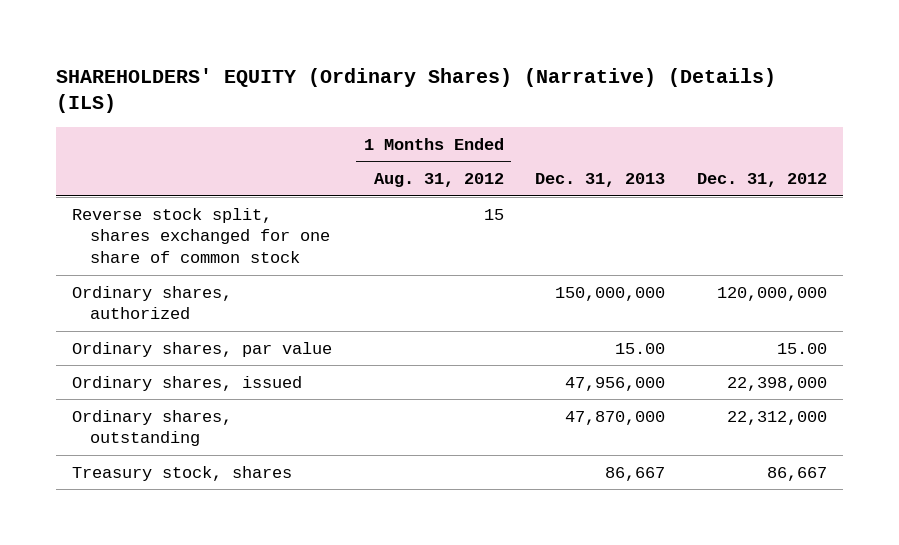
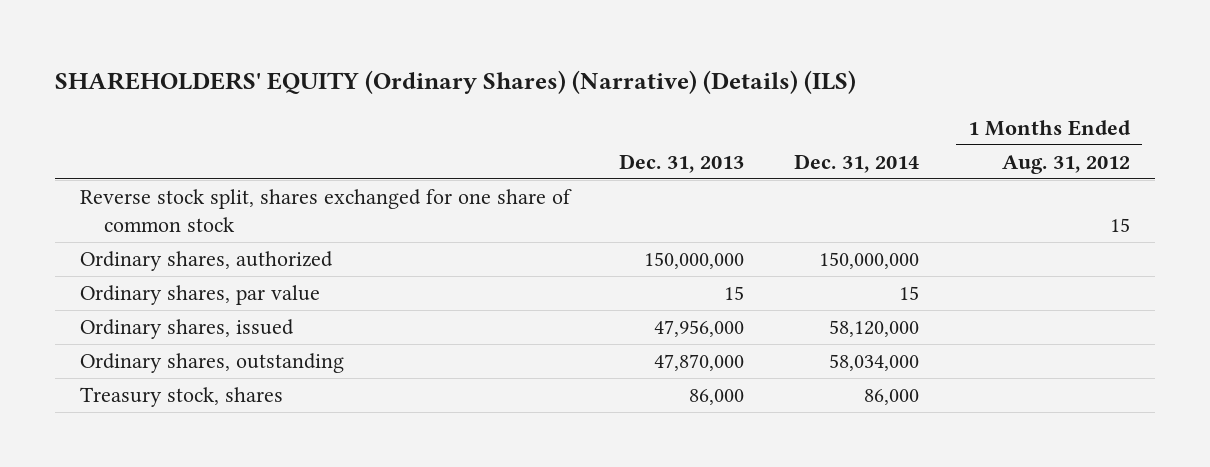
[696,173,827,188] Dec. 31, 2012 -> none
none -> [793,153,919,173] Dec. 31, 2014
[615,342,666,354] 15.00 -> [724,286,745,301] 15
[605,466,666,481] 86,667 -> [689,389,745,406] 86,000

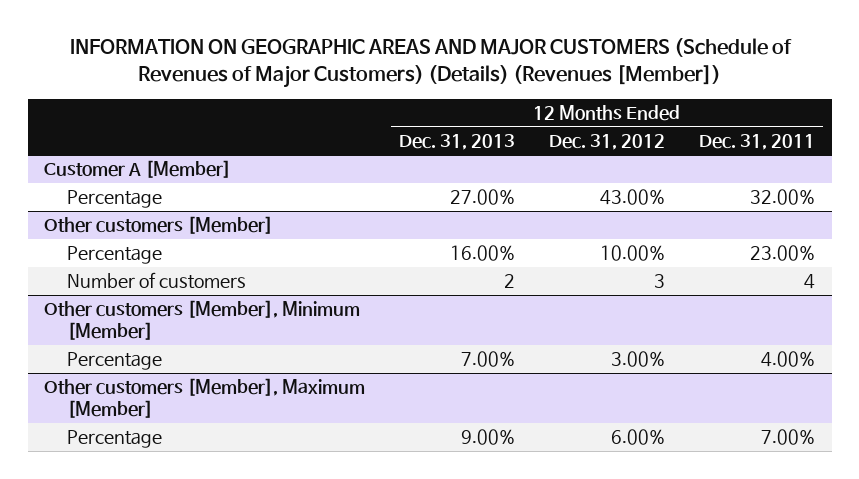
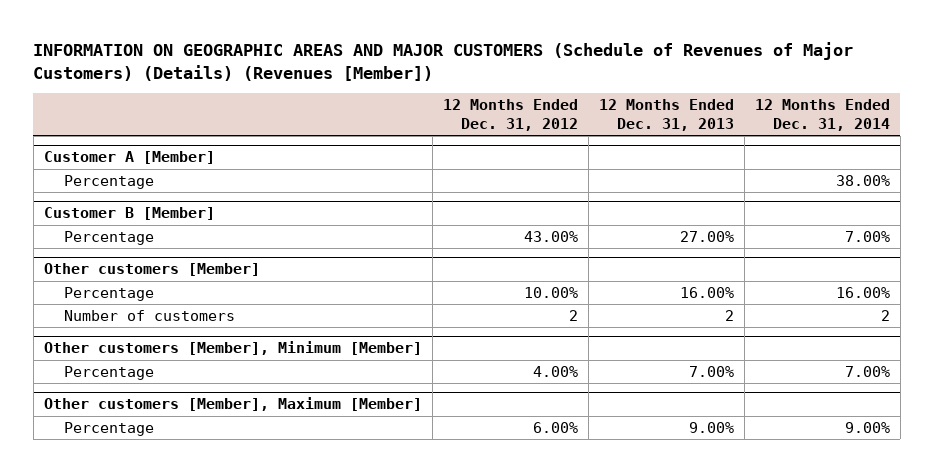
[698,133,815,150] Dec. 31, 2011 -> none
none -> [754,99,890,132] 12 Months Ended Dec. 31, 2014
none -> [64,175,155,190] Percentage
none -> [43,207,215,221] Customer B [Member]
[654,274,666,289] 3 -> [568,310,578,322] 2
[611,351,666,368] 3.00% -> [532,366,578,378] 4.00%

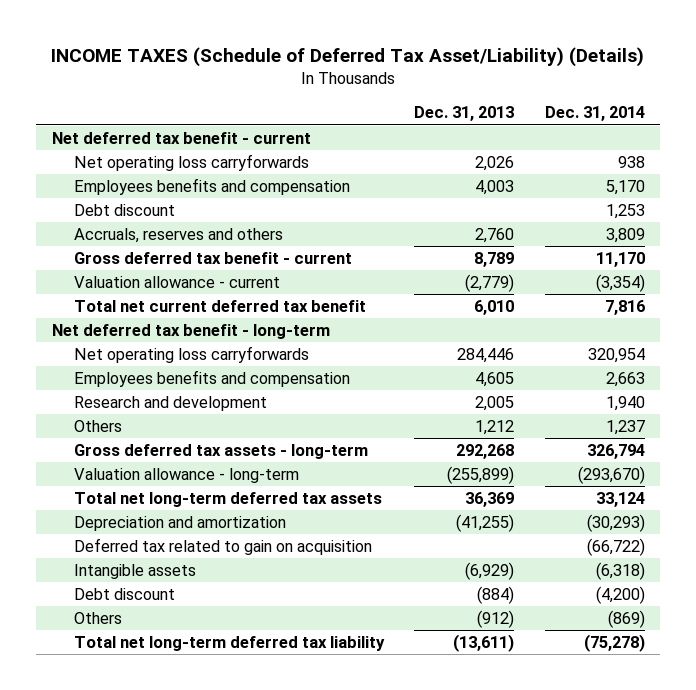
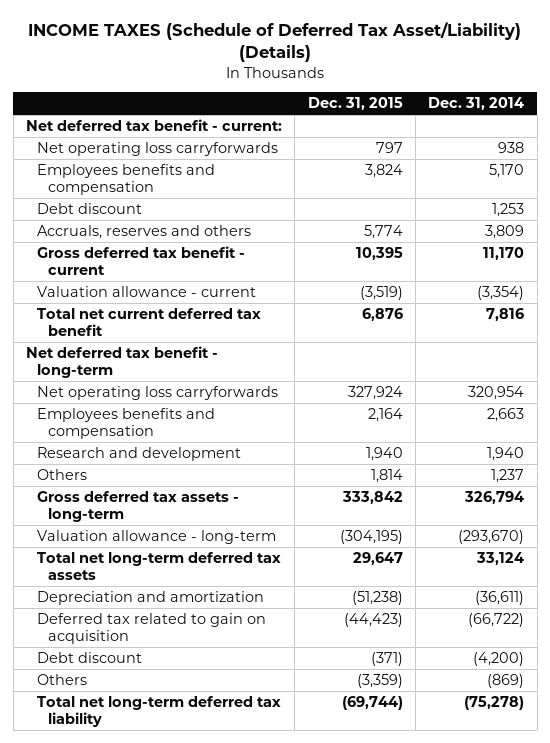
[414,106,515,122] Dec. 31, 2013 -> none
none -> [307,97,403,111] Dec. 31, 2015
[51,132,311,145] Net deferred tax benefit - current -> [26,118,283,131] Net deferred tax benefit - current:
[586,514,645,533] (30,293) -> [475,590,525,605] (36,611)
[73,564,196,580] Intangible assets -> none

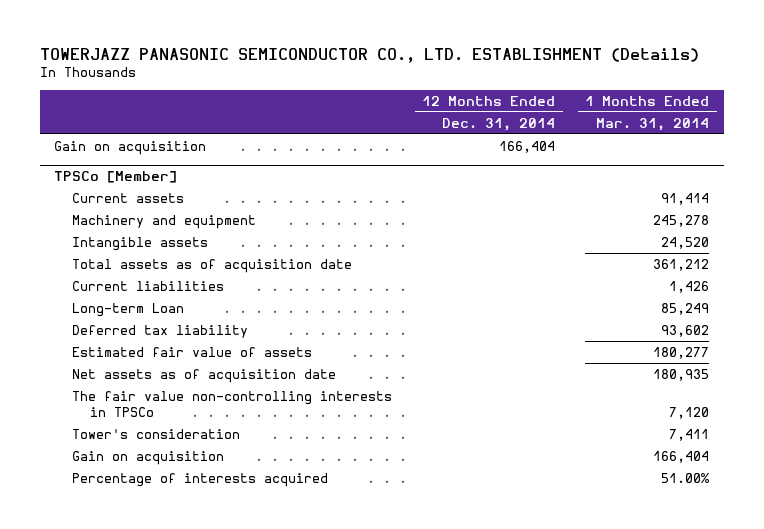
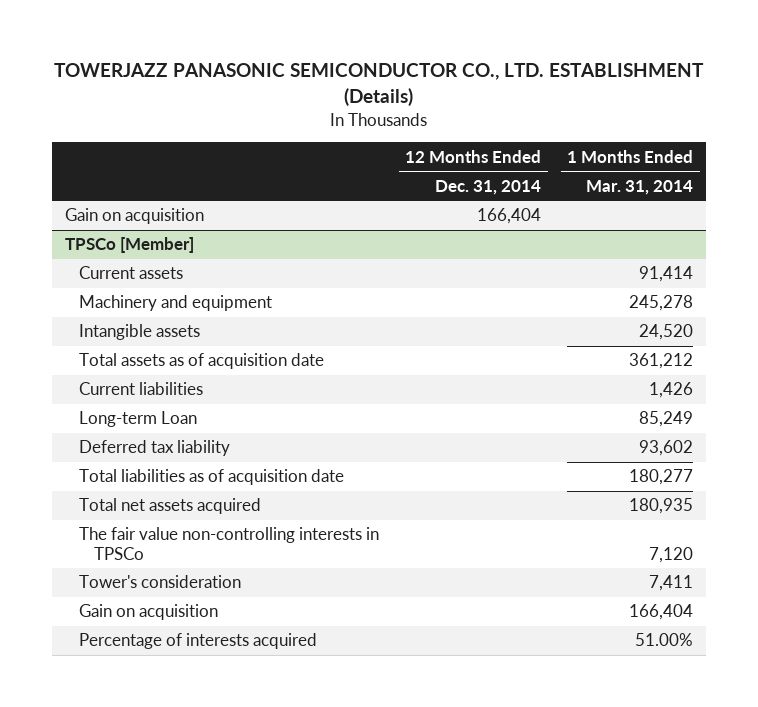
[72,346,313,357] Estimated fair value of assets -> [79,469,345,486] Total liabilities as of acquisition date
[72,368,337,383] Net assets as of acquisition date -> [79,498,262,515] Total net assets acquired

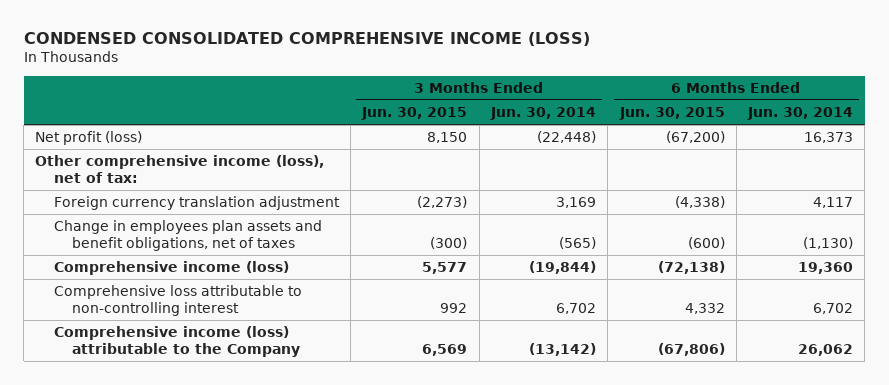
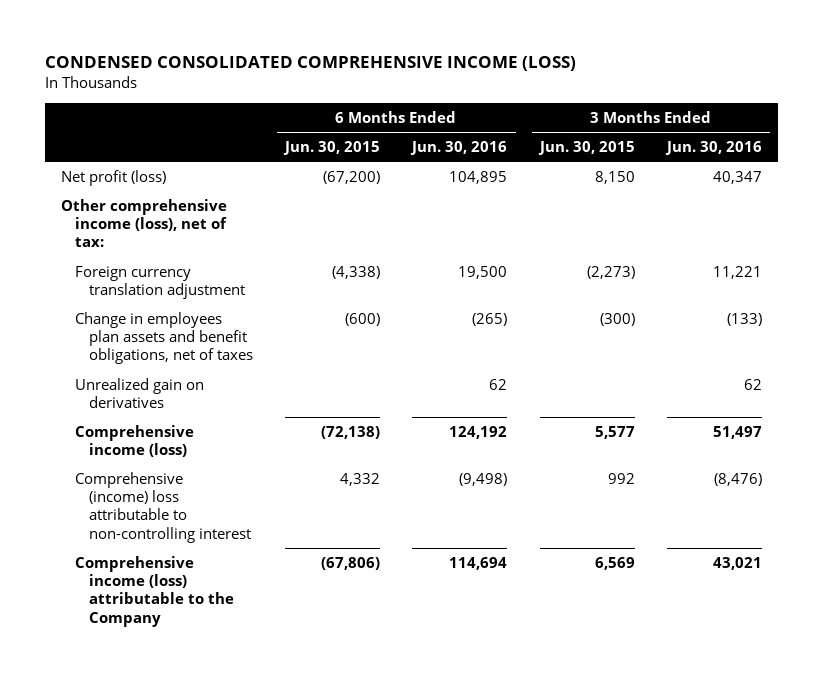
[489,106,596,120] Jun. 30, 2014 -> none
[747,106,854,120] Jun. 30, 2014 -> none
none -> [410,141,508,156] Jun. 30, 2016
none -> [664,141,762,156] Jun. 30, 2016
none -> [75,377,205,409] Unrealized gain on derivatives
[53,284,302,316] Comprehensive loss attributable to non-controlling interest -> [75,471,252,543] Comprehensive (income) loss attributable to non-controlling interest

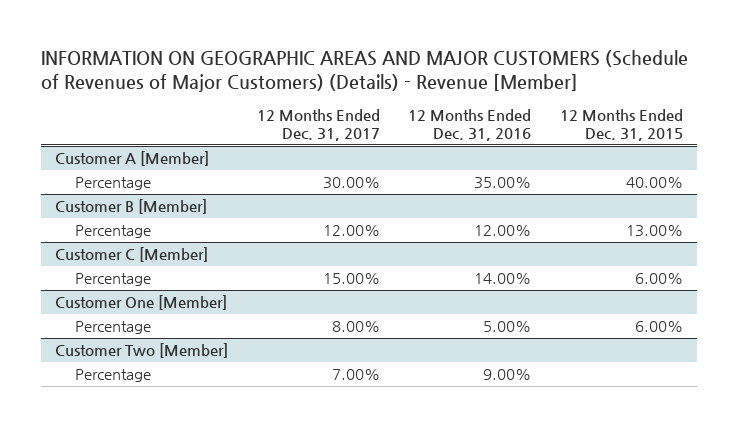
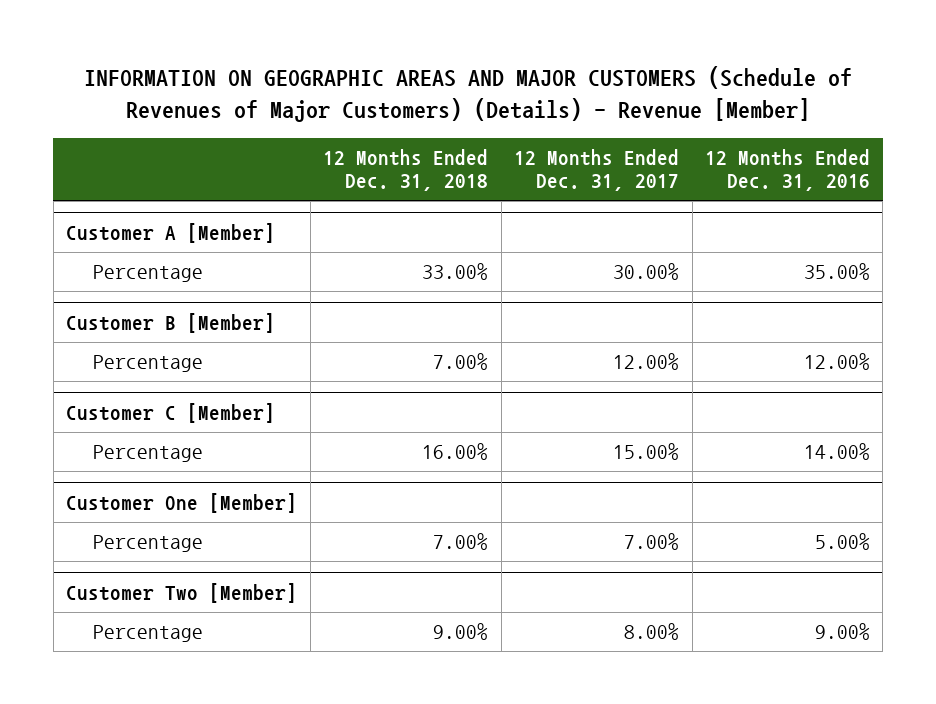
[559,108,683,142] 12 Months Ended Dec. 31, 2015 -> none
none -> [323,148,489,192] 12 Months Ended Dec. 31, 2018
[331,321,380,333] 8.00% -> [624,533,680,551] 7.00%
[331,369,380,381] 7.00% -> [624,623,680,641] 8.00%

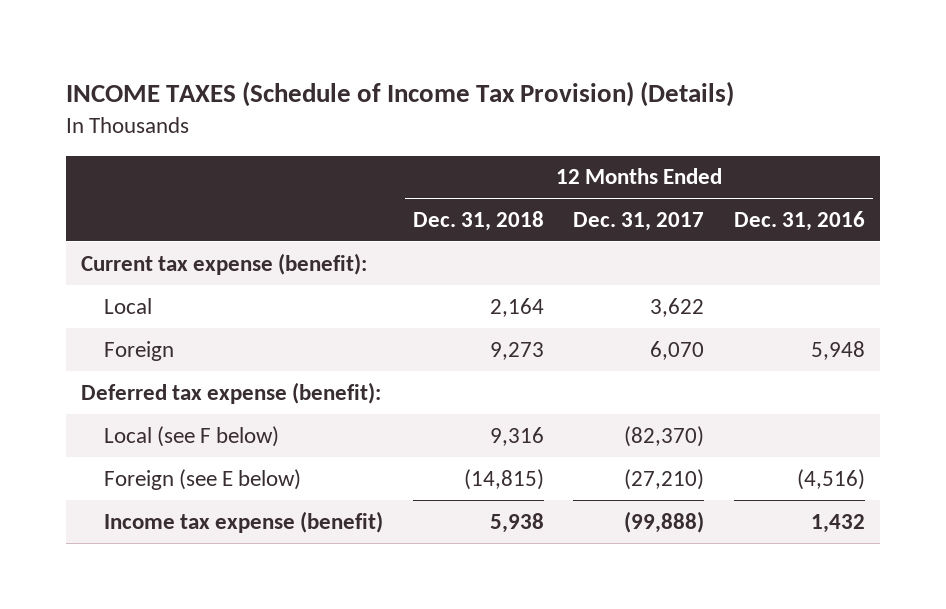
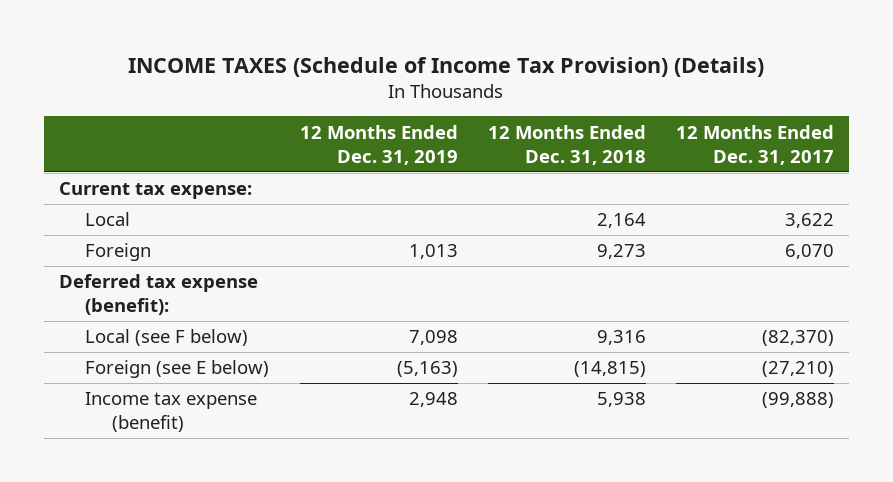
[734,210,866,231] Dec. 31, 2016 -> none
none -> [299,124,458,165] 12 Months Ended Dec. 31, 2019
[81,252,368,275] Current tax expense (benefit): -> [58,182,252,200] Current tax expense:

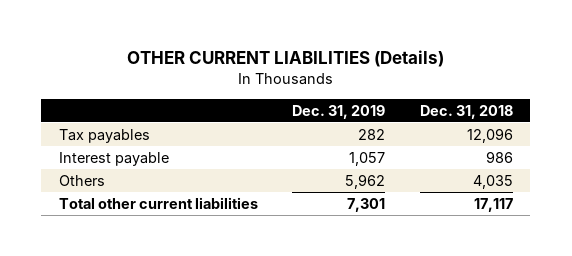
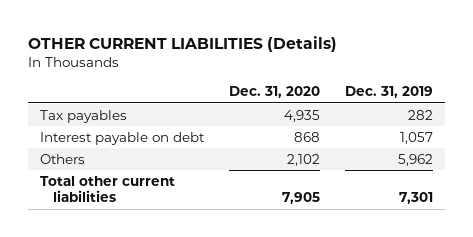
[420,104,514,119] Dec. 31, 2018 -> none
none -> [229,85,321,98] Dec. 31, 2020
[58,151,169,166] Interest payable -> [40,131,206,145] Interest payable on debt

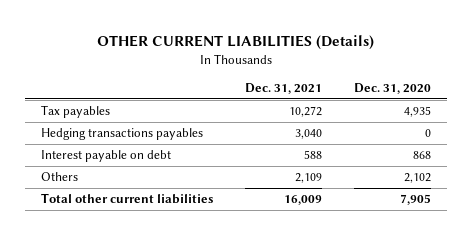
[344,85,433,98] Dec. 31, 2019 -> none
none -> [245,83,323,95] Dec. 31, 2021
none -> [41,128,204,141] Hedging transactions payables

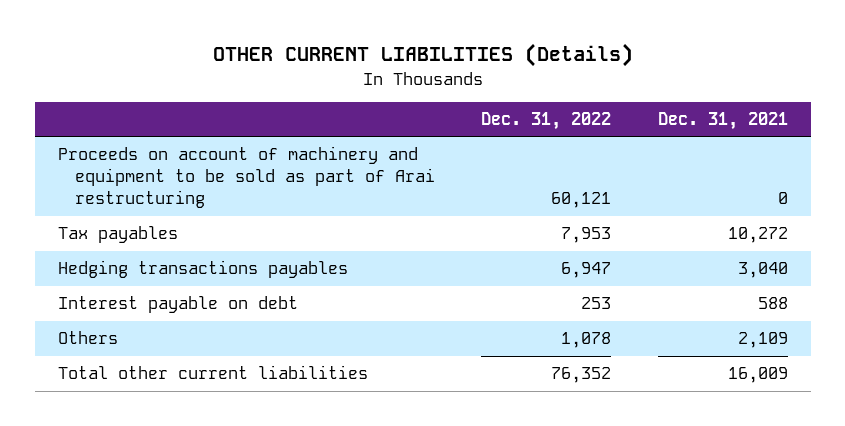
[354,83,432,95] Dec. 31, 2020 -> none
none -> [481,112,612,131] Dec. 31, 2022
none -> [57,146,436,209] Proceeds on account of machinery and equipment to be sold as part of Arai restructuring

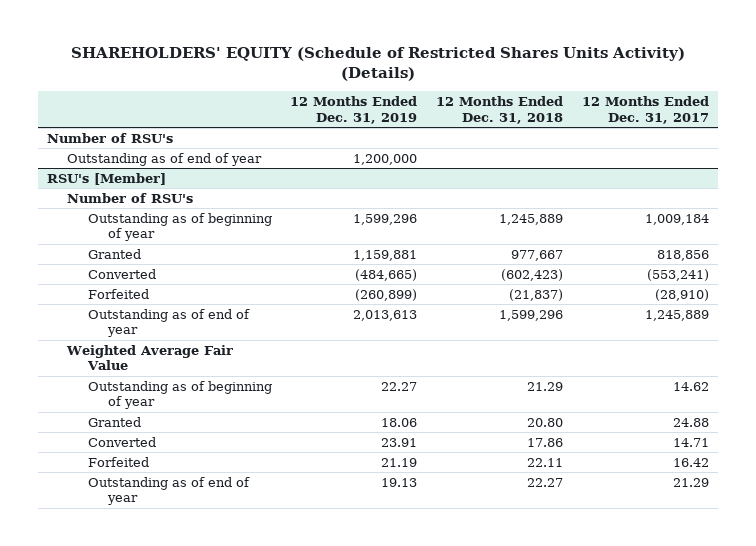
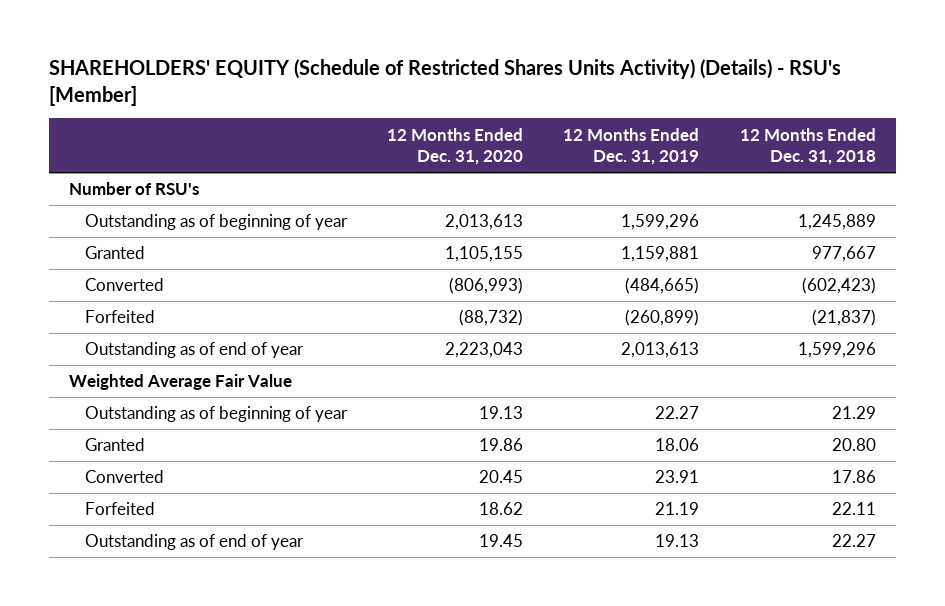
[70,46,685,82] SHAREHOLDERS' EQUITY (Schedule of Restricted Shares Units Activity) (Details) -> [49,59,842,106] SHAREHOLDERS' EQUITY (Schedule of Restricted Shares Units Activity) (Details) - RSU's [Member]
[581,96,709,124] 12 Months Ended Dec. 31, 2017 -> none
none -> [387,127,524,165] 12 Months Ended Dec. 31, 2020
[67,152,263,166] Outstanding as of end of year -> none
[47,172,167,185] RSU's [Member] -> none
[67,192,194,203] Number of RSU's -> none

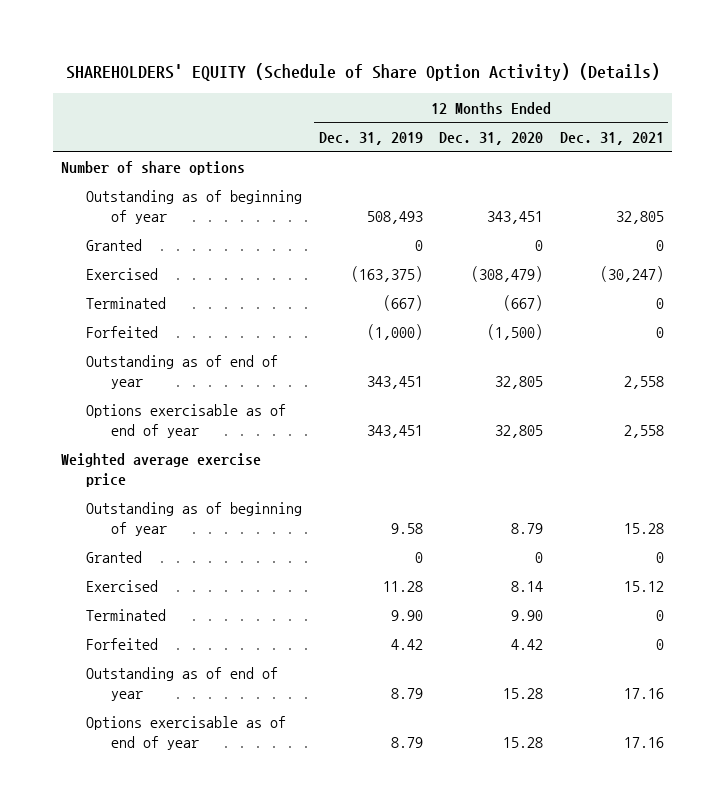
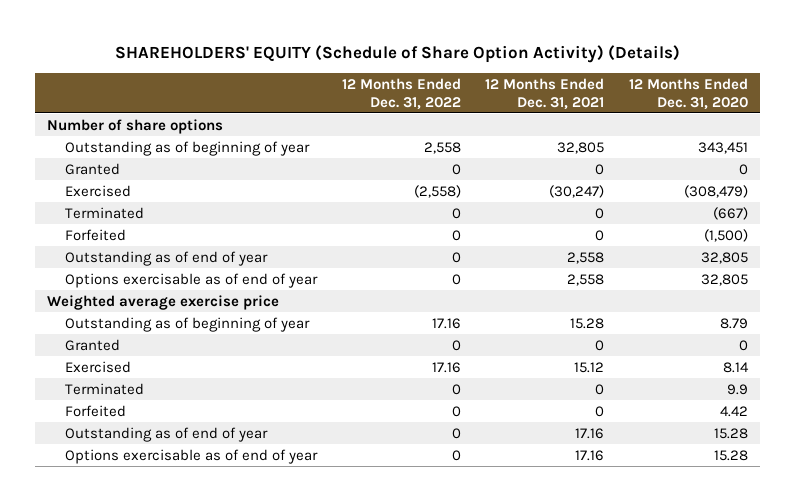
[318,131,423,145] Dec. 31, 2019 -> none
none -> [341,77,461,110] 12 Months Ended Dec. 31, 2022
[511,609,544,621] 9.90 -> [726,383,748,395] 9.9

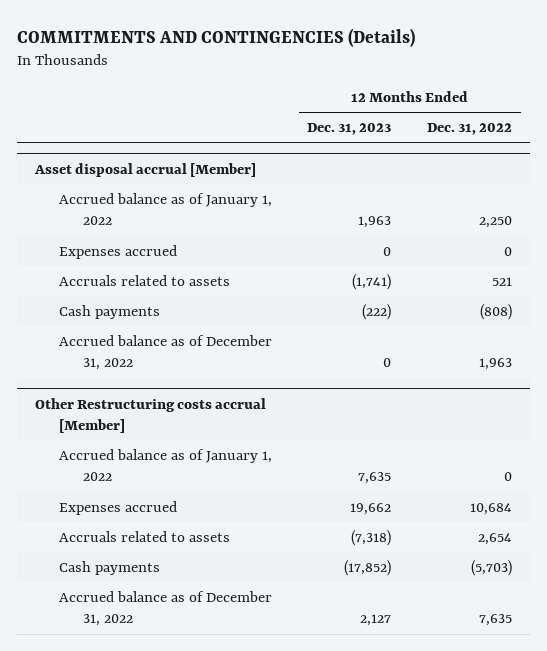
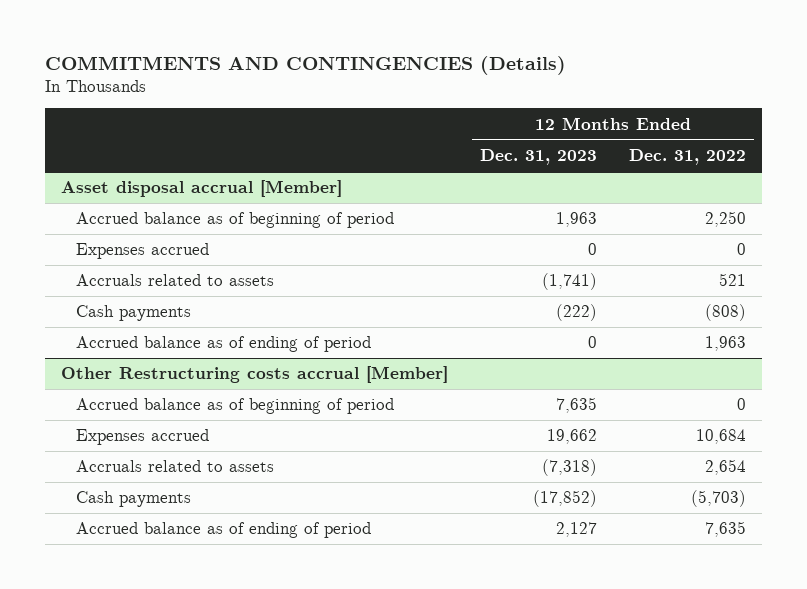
[58,192,272,226] Accrued balance as of January 1, 2022 -> [76,212,395,229] Accrued balance as of beginning of period
[58,334,272,371] Accrued balance as of December 31, 2022 -> [76,336,372,353] Accrued balance as of ending of period
[58,448,272,482] Accrued balance as of January 1, 2022 -> [76,398,395,415] Accrued balance as of beginning of period
[58,590,272,627] Accrued balance as of December 31, 2022 -> [76,522,372,539] Accrued balance as of ending of period

